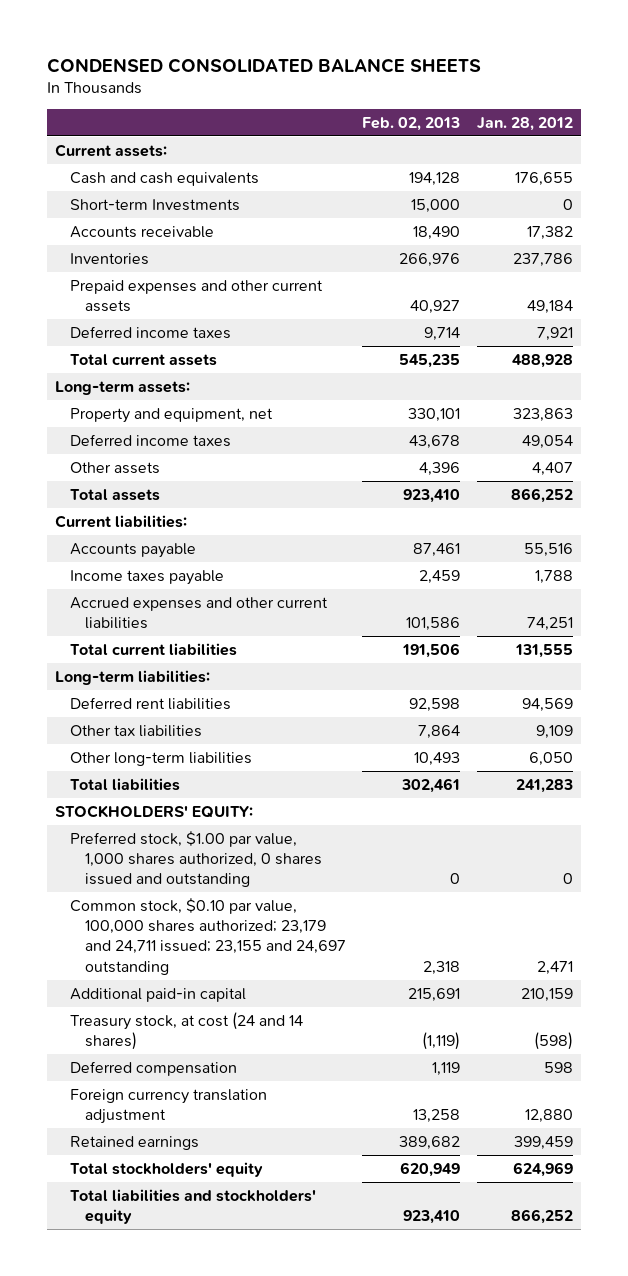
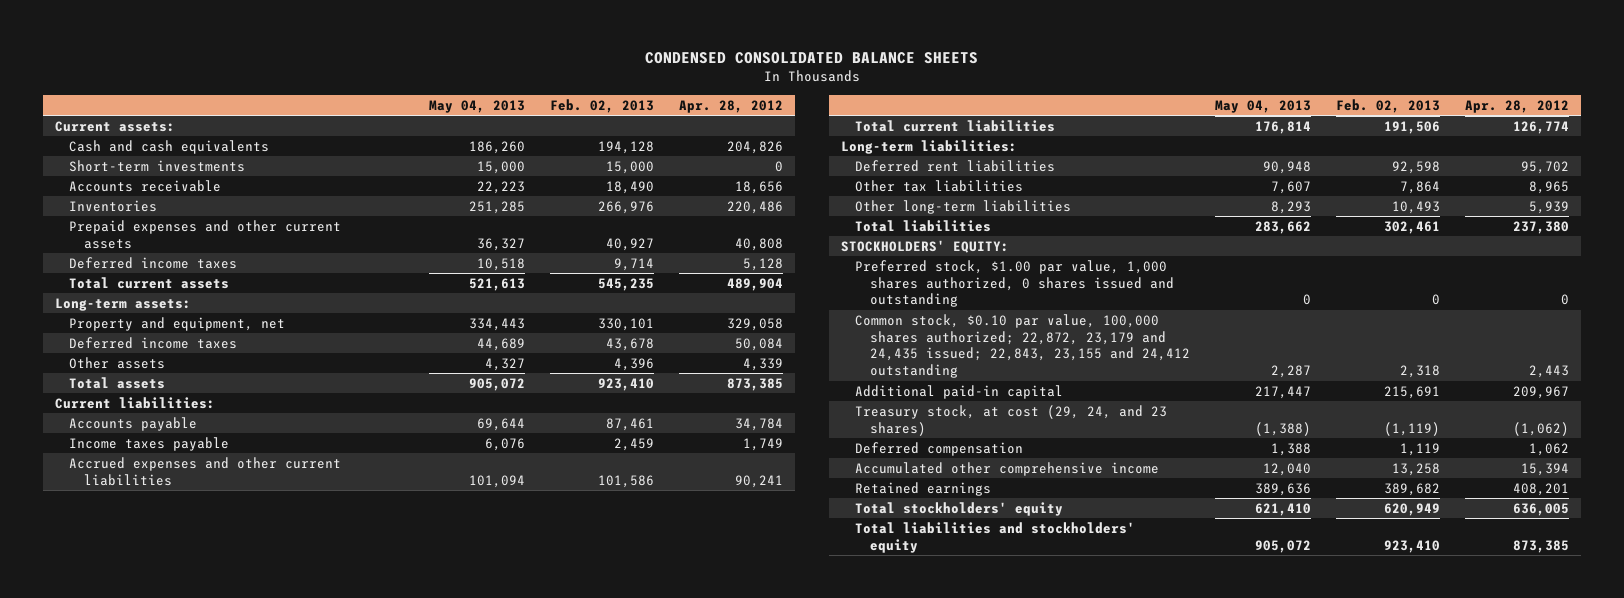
[477,117,574,132] Jan. 28, 2012 -> none
none -> [428,99,525,113] May 04, 2013
none -> [678,99,783,113] Apr. 28, 2012
[69,198,240,211] Short-term Investments -> [69,159,246,172] Short-term investments
[69,897,346,975] Common stock, $0.10 par value, 100,000 shares authorized; 23,179 and 24,711 issued; 23,155 and 24,697 outstanding -> [855,313,1190,378] Common stock, $0.10 par value, 100,000 shares authorized; 22,872, 23,179 and 24,435 issued; 22,843, 23,155 and 24,412 outstanding
[69,1011,303,1051] Treasury stock, at cost (24 and 14 shares) -> [855,404,1168,436] Treasury stock, at cost (29, 24, and 23 shares)
[69,1088,267,1125] Foreign currency translation adjustment -> [855,461,1160,476] Accumulated other comprehensive income

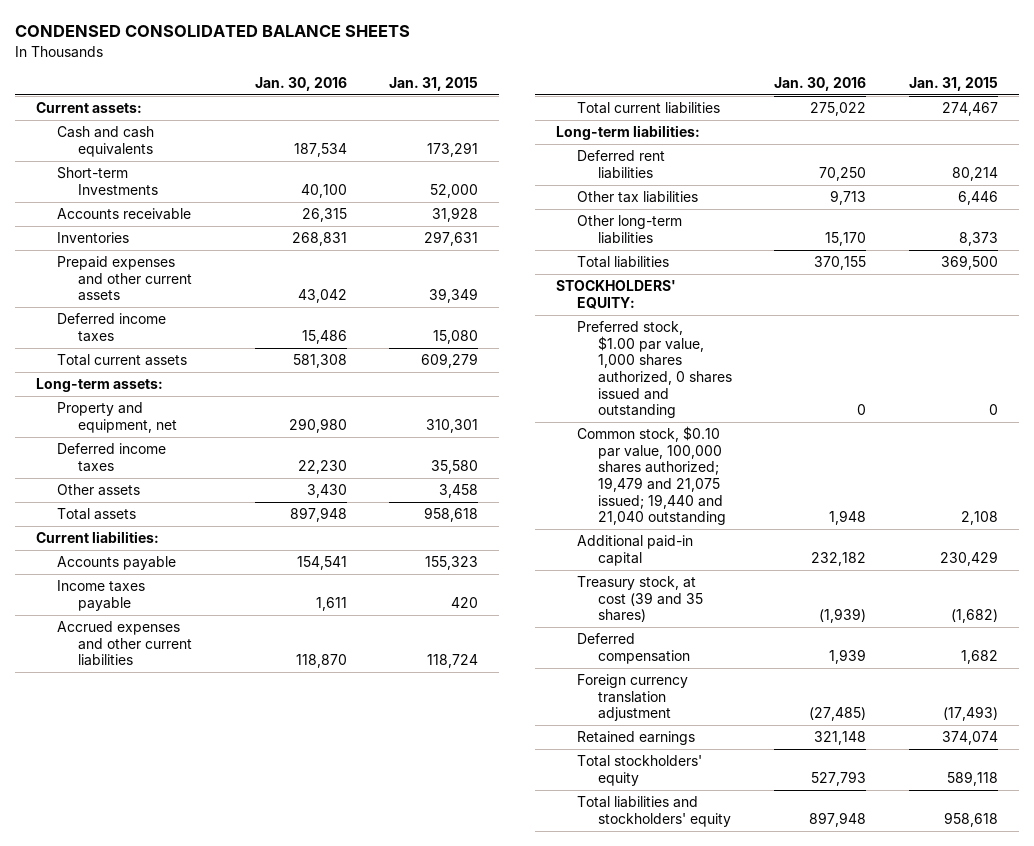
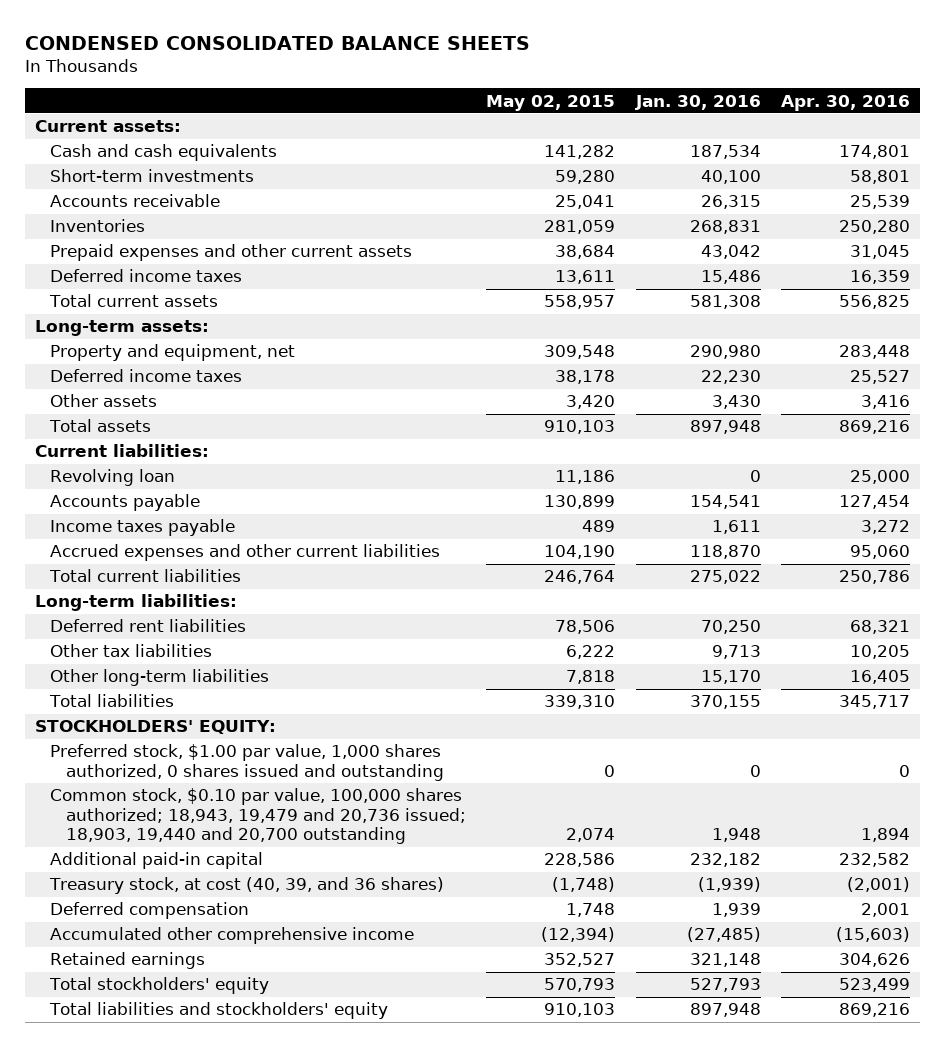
[389,76,479,91] Jan. 31, 2015 -> none
none -> [486,94,616,111] May 02, 2015
none -> [781,94,911,111] Apr. 30, 2016
[57,167,159,195] Short-term Investments -> [50,169,255,183] Short-term investments
none -> [50,469,176,487] Revolving loan
[577,426,727,526] Common stock, $0.10 par value, 100,000 shares authorized; 19,479 and 21,075 issued; 19,440 and 21,040 outstanding -> [50,788,466,845] Common stock, $0.10 par value, 100,000 shares authorized; 18,943, 19,479 and 20,736 issued; 18,903, 19,440 and 20,700 outstanding
[577,576,704,623] Treasury stock, at cost (39 and 35 shares) -> [49,877,445,895] Treasury stock, at cost (40, 39, and 36 shares)
[577,674,689,722] Foreign currency translation adjustment -> [50,927,415,945] Accumulated other comprehensive income

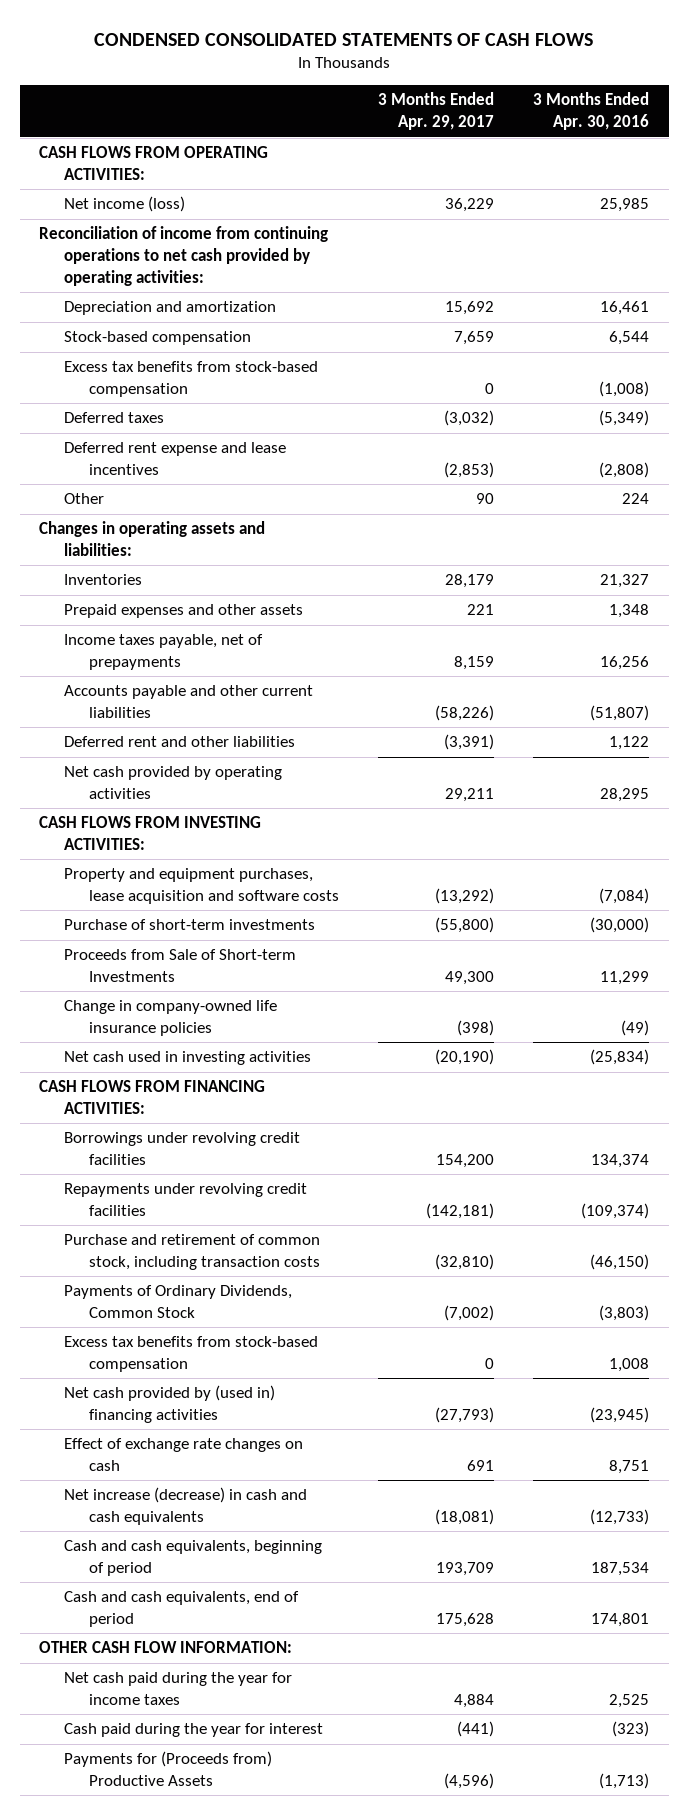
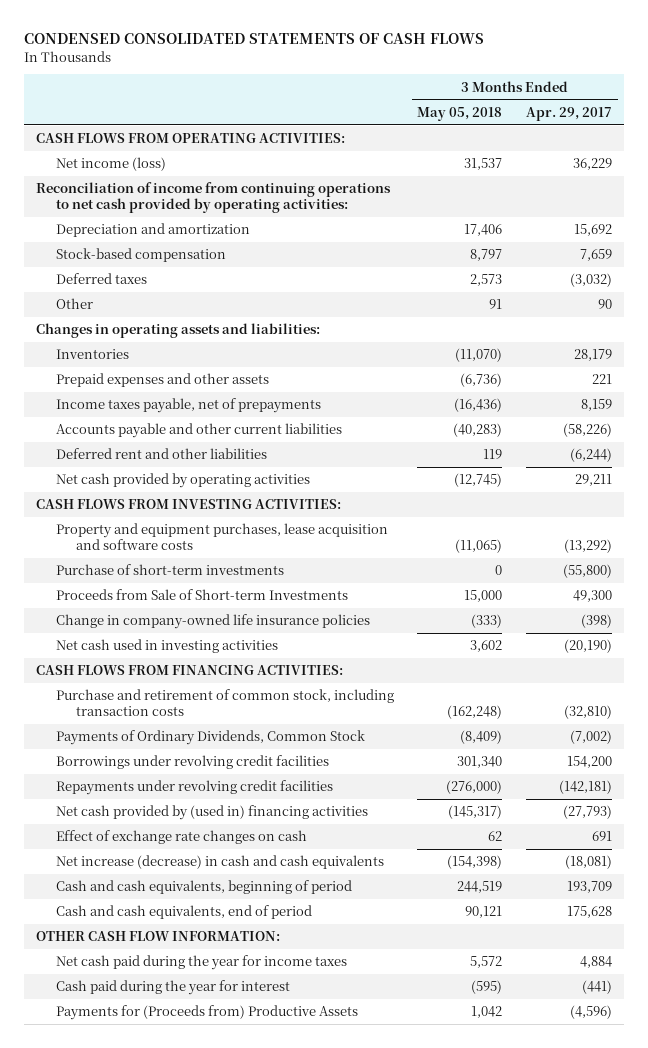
[533,92,650,131] 3 Months Ended Apr. 30, 2016 -> none
none -> [417,106,503,121] May 05, 2018
[64,361,319,398] Excess tax benefits from stock-based compensation -> none
[64,442,287,476] Deferred rent expense and lease incentives -> none
[444,734,495,751] (3,391) -> [569,448,612,463] (6,244)
[64,1336,319,1373] Excess tax benefits from stock-based compensation -> none
[64,1132,301,1166] Borrowings under revolving credit facilities -> [56,755,330,770] Borrowings under revolving credit facilities
[64,1183,308,1217] Repayments under revolving credit facilities -> [56,780,334,796] Repayments under revolving credit facilities

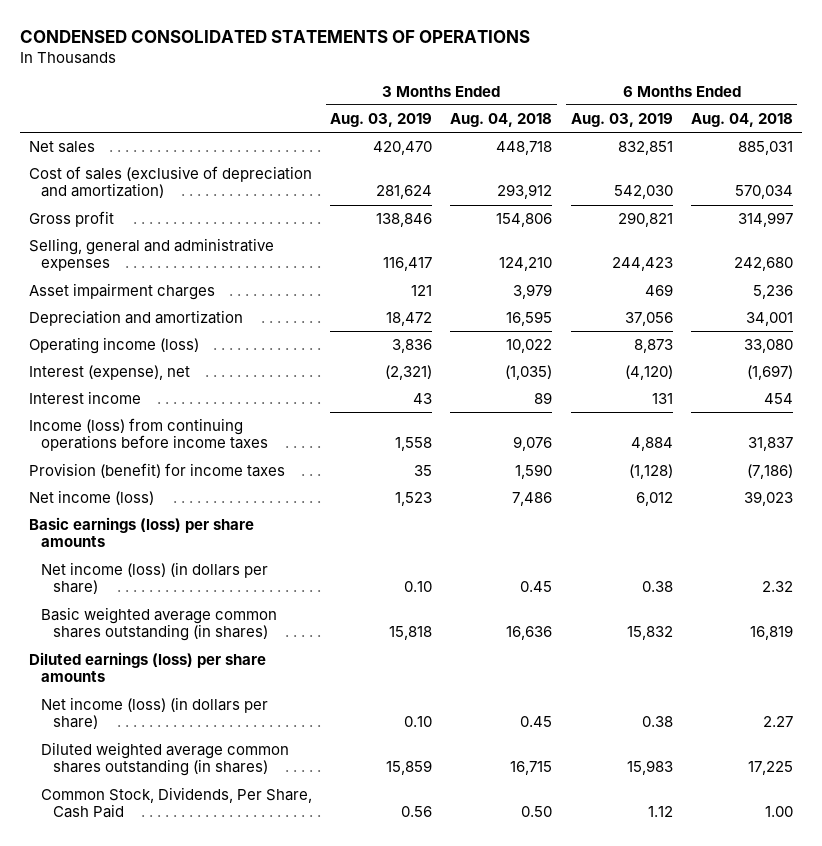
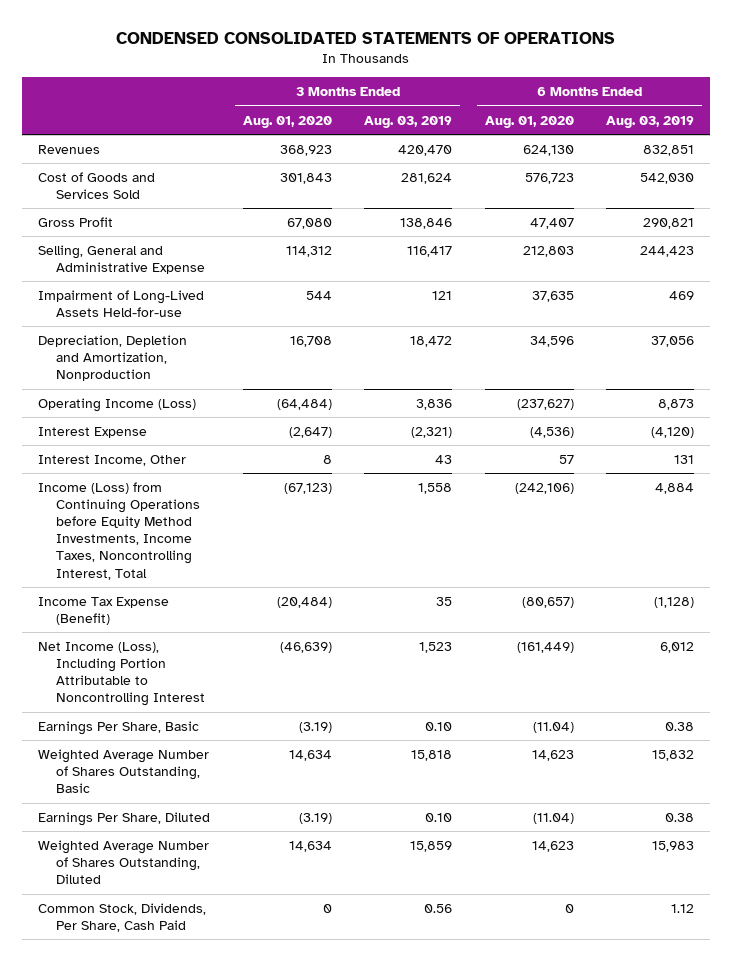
[450,112,553,127] Aug. 04, 2018 -> none
[690,112,793,127] Aug. 04, 2018 -> none
none -> [242,115,332,128] Aug. 01, 2020
none -> [484,115,574,128] Aug. 01, 2020
[29,516,255,548] Basic earnings (loss) per share amounts -> none
[29,651,267,683] Diluted earnings (loss) per share amounts -> none
[29,140,96,153] Net sales -> [38,144,101,154] Revenues
[29,165,313,199] Cost of sales (exclusive of depreciation and amortization) -> [38,171,156,200] Cost of Goods and Services Sold
[29,210,115,227] Gross profit -> [38,216,114,227] Gross Profit
[29,237,275,272] Selling, general and administrative expenses -> [38,244,206,275] Selling, General and Administrative Expense
[29,282,216,300] Asset impairment charges -> [38,289,205,318] Impairment of Long-Lived Assets Held-for-use
[29,309,244,326] Depreciation and amortization -> [38,334,188,382] Depreciation, Depletion and Amortization, Nonproduction
[29,336,200,354] Operating income (loss) -> [38,397,197,412] Operating Income (Loss)
[29,364,191,380] Interest (expense), net -> [38,426,148,438] Interest Expense
[29,390,142,404] Interest income -> [38,454,187,466] Interest Income, Other
[29,417,269,452] Income (loss) from continuing operations before income taxes -> [38,481,201,580] Income (Loss) from Continuing Operations before Equity Method Investments, Income Taxes, Noncontrolling Interest, Total
[29,462,286,478] Provision (benefit) for income taxes -> [38,596,170,626] Income Tax Expense (Benefit)
[29,489,155,505] Net income (loss) -> [38,641,206,707] Net Income (Loss), Including Portion Attributable to Noncontrolling Interest
[41,561,269,595] Net income (loss) (in dollars per share) -> [38,720,200,735] Earnings Per Share, Basic
[41,606,278,642] Basic weighted average common shares outstanding (in shares) -> [38,748,210,794] Weighted Average Number of Shares Outstanding, Basic
[41,696,269,730] Net income (loss) (in dollars per share) -> [38,811,211,826] Earnings Per Share, Diluted
[41,741,290,777] Diluted weighted average common shares outstanding (in shares) -> [38,839,210,885] Weighted Average Number of Shares Outstanding, Diluted

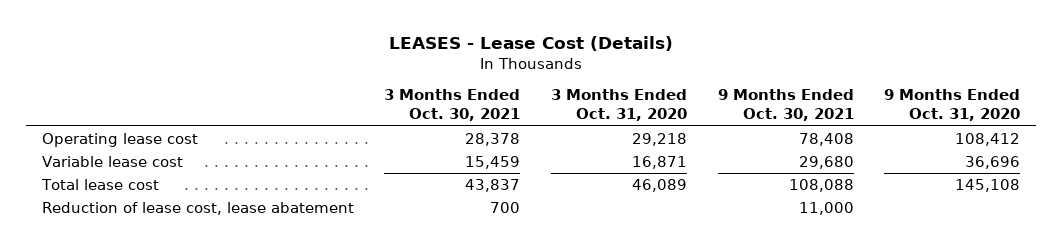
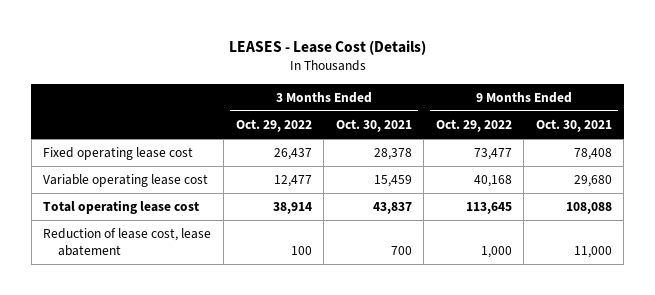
[550,89,687,122] 3 Months Ended Oct. 31, 2020 -> none
[884,89,1021,122] 9 Months Ended Oct. 31, 2020 -> none
none -> [235,119,312,133] Oct. 29, 2022
none -> [435,119,512,133] Oct. 29, 2022
[41,133,198,148] Operating lease cost -> [43,147,194,161] Fixed operating lease cost
[41,156,183,168] Variable lease cost -> [43,174,209,188] Variable operating lease cost
[40,179,159,191] Total lease cost -> [43,200,200,215] Total operating lease cost

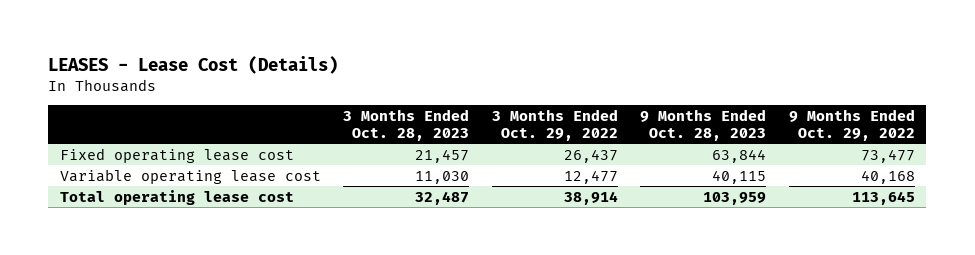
[335,119,412,133] Oct. 30, 2021 -> none
[535,119,612,133] Oct. 30, 2021 -> none
none -> [343,108,470,142] 3 Months Ended Oct. 28, 2023
none -> [640,108,767,142] 9 Months Ended Oct. 28, 2023
[43,228,212,257] Reduction of lease cost, lease abatement -> none

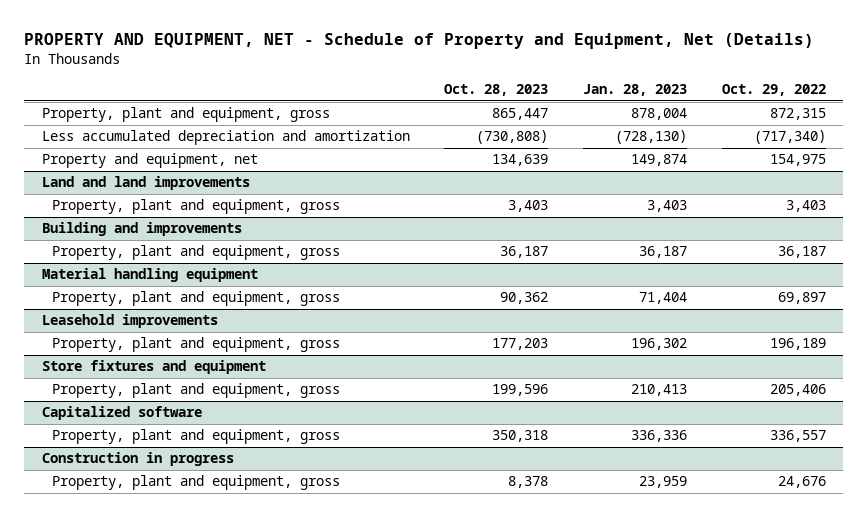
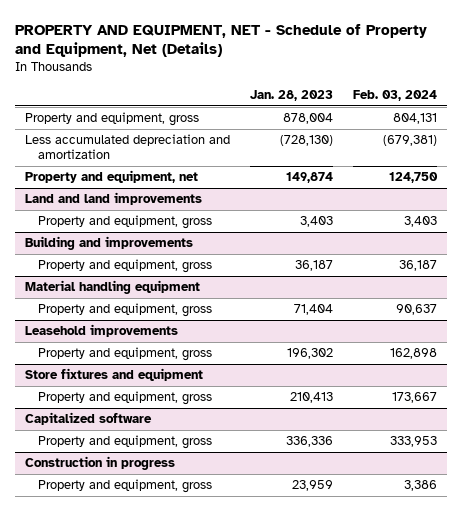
[444,84,549,97] Oct. 28, 2023 -> none
[721,84,826,97] Oct. 29, 2022 -> none
none -> [352,90,437,102] Feb. 03, 2024
[41,107,330,123] Property, plant and equipment, gross -> [25,112,200,127] Property and equipment, gross
[52,199,341,215] Property, plant and equipment, gross -> [38,215,213,230] Property and equipment, gross
[52,245,341,261] Property, plant and equipment, gross -> [38,259,213,274] Property and equipment, gross
[52,291,341,307] Property, plant and equipment, gross -> [38,303,213,318] Property and equipment, gross
[52,337,341,353] Property, plant and equipment, gross -> [38,347,213,362] Property and equipment, gross
[52,383,341,399] Property, plant and equipment, gross -> [38,391,213,406] Property and equipment, gross
[52,429,341,445] Property, plant and equipment, gross -> [38,435,213,450] Property and equipment, gross
[52,475,341,491] Property, plant and equipment, gross -> [38,479,213,494] Property and equipment, gross

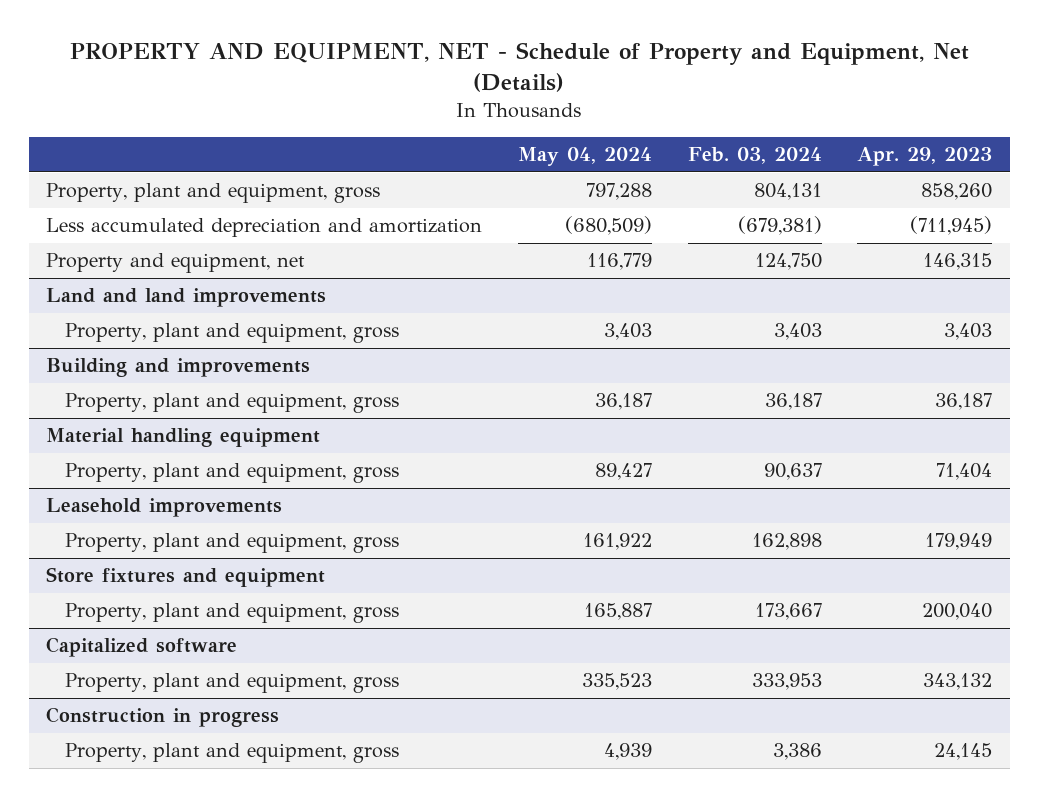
[250,90,334,102] Jan. 28, 2023 -> none
none -> [518,147,653,167] May 04, 2024
none -> [857,147,993,167] Apr. 29, 2023
[25,112,200,127] Property and equipment, gross -> [46,183,381,204] Property, plant and equipment, gross
[38,215,213,230] Property and equipment, gross -> [64,323,399,344] Property, plant and equipment, gross
[38,259,213,274] Property and equipment, gross -> [64,393,399,414] Property, plant and equipment, gross
[38,303,213,318] Property and equipment, gross -> [64,463,399,484] Property, plant and equipment, gross
[38,347,213,362] Property and equipment, gross -> [64,533,399,554] Property, plant and equipment, gross
[38,391,213,406] Property and equipment, gross -> [64,603,399,624] Property, plant and equipment, gross
[38,435,213,450] Property and equipment, gross -> [64,673,399,694] Property, plant and equipment, gross
[38,479,213,494] Property and equipment, gross -> [64,743,399,764] Property, plant and equipment, gross

